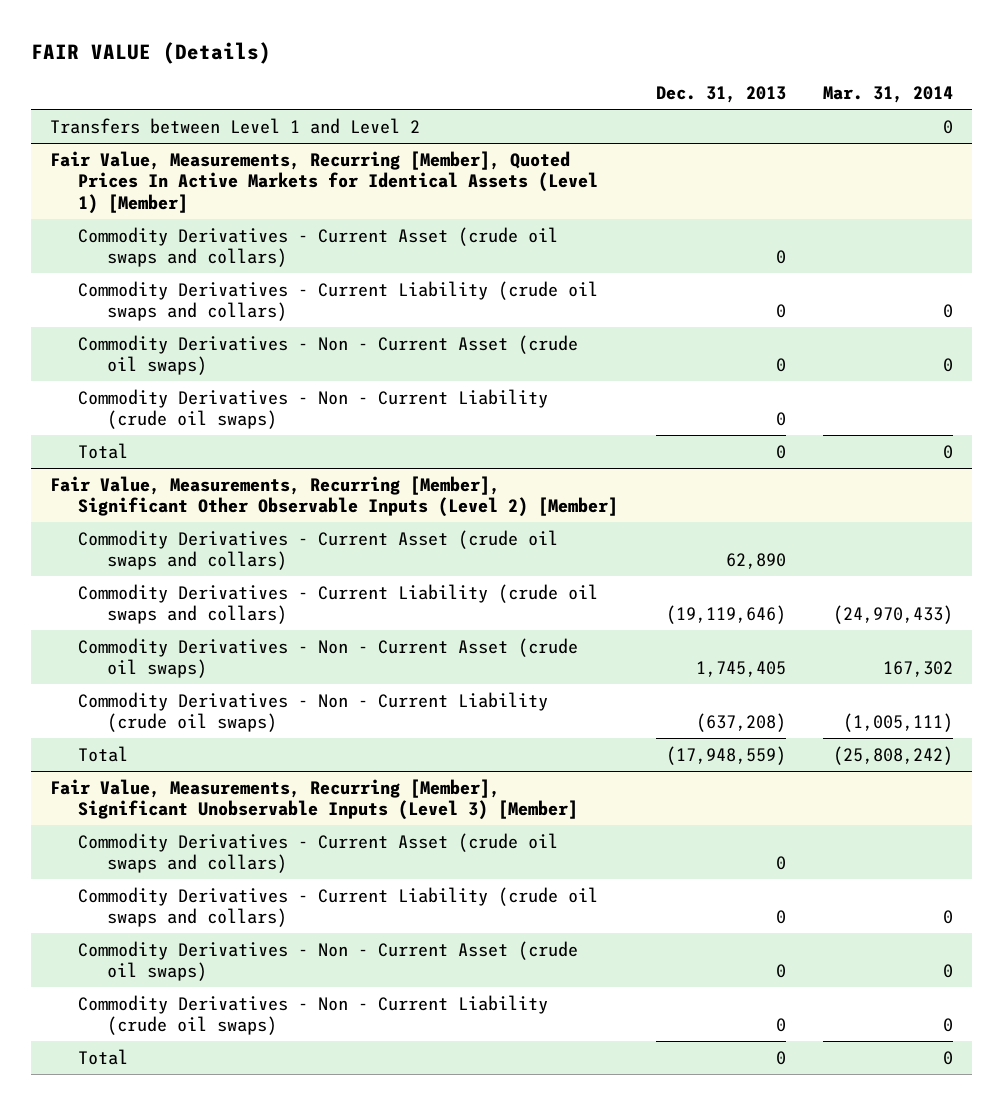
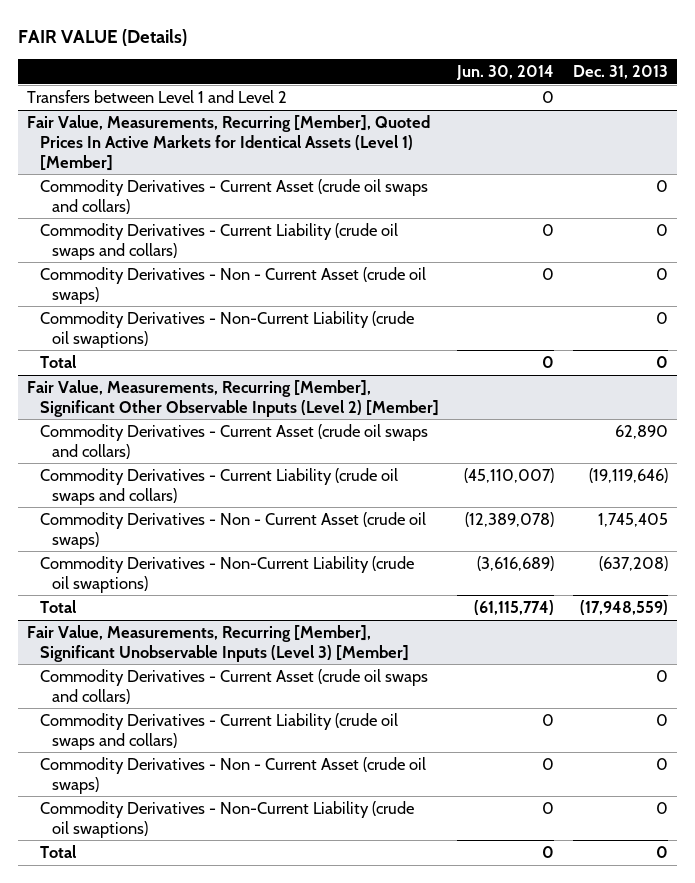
[823,86,954,104] Mar. 31, 2014 -> none
none -> [456,65,555,81] Jun. 30, 2014
[78,388,549,430] Commodity Derivatives - Non - Current Liability (crude oil swaps) -> [39,310,414,348] Commodity Derivatives - Non-Current Liability (crude oil swaptions)
[78,691,549,733] Commodity Derivatives - Non - Current Liability (crude oil swaps) -> [39,555,414,593] Commodity Derivatives - Non-Current Liability (crude oil swaptions)
[78,994,549,1036] Commodity Derivatives - Non - Current Liability (crude oil swaps) -> [39,800,414,838] Commodity Derivatives - Non-Current Liability (crude oil swaptions)

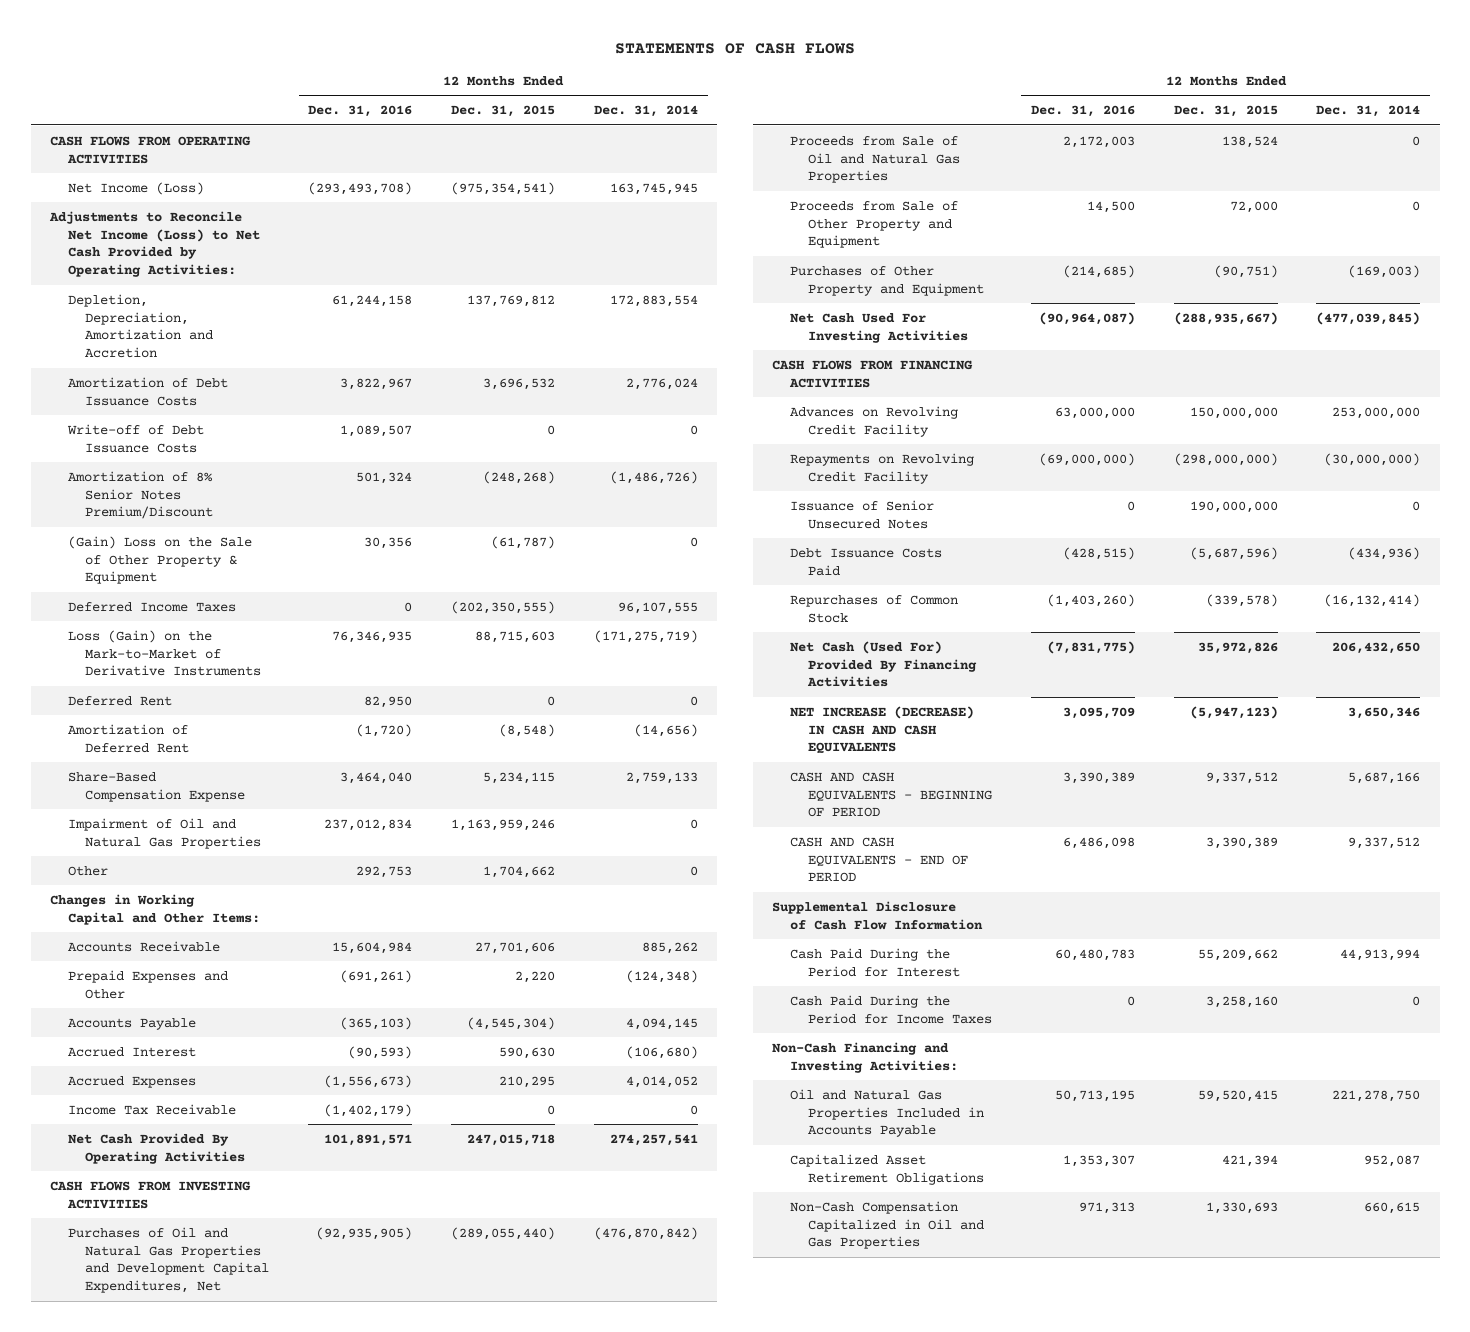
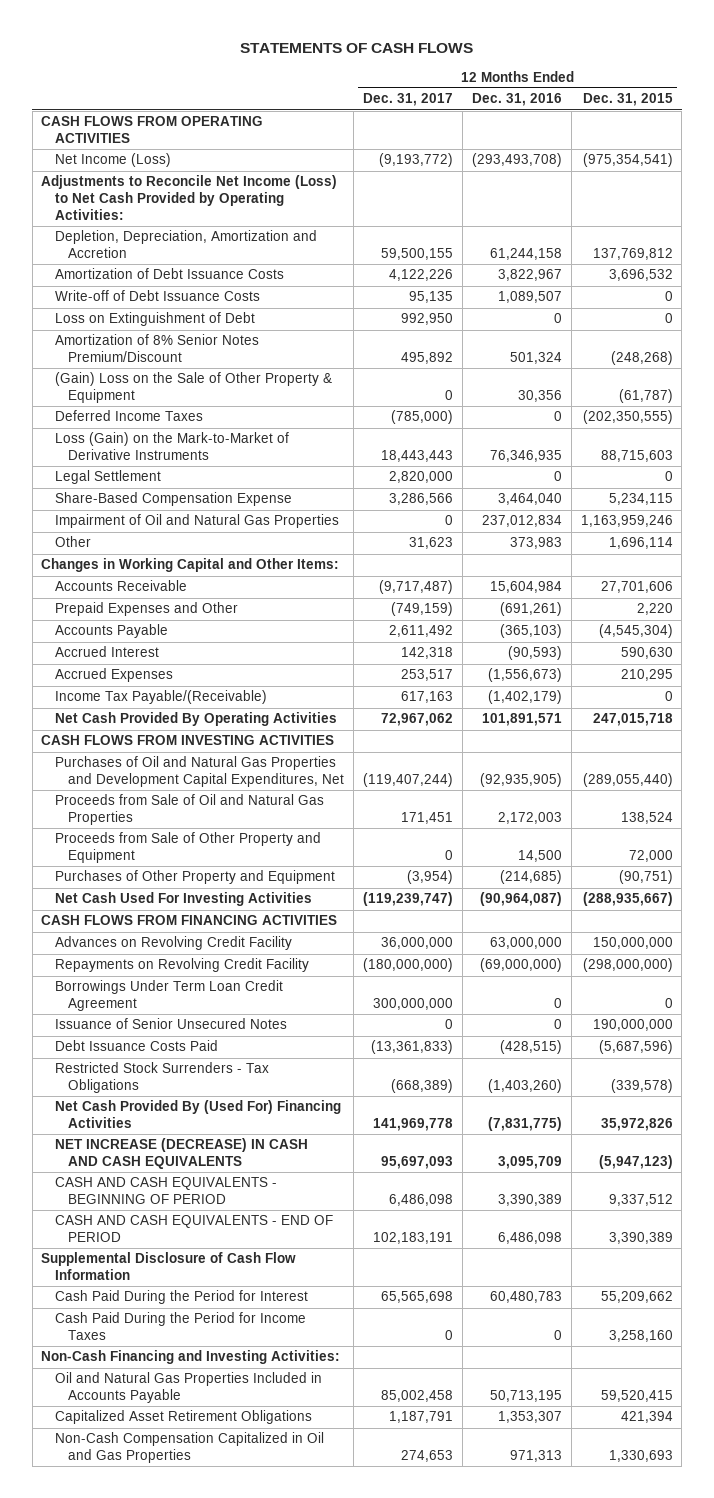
[594,105,699,118] Dec. 31, 2014 -> none
none -> [362,93,453,107] Dec. 31, 2017
none -> [54,312,255,327] Loss on Extinguishment of Debt
[67,695,172,706] Deferred Rent -> none
[67,723,190,753] Amortization of Deferred Rent -> none
none -> [54,470,161,485] Legal Settlement
[356,865,413,878] 292,753 -> [509,537,562,550] 373,983
[483,865,556,878] 1,704,662 -> [608,537,673,550] 1,696,114
[67,1103,236,1115] Income Tax Receivable -> [54,690,267,705] Income Tax Payable/(Receivable)
none -> [54,980,283,1012] Borrowings Under Term Loan Credit Agreement
[790,594,959,623] Repurchases of Common Stock -> [54,1062,269,1094] Restricted Stock Surrenders - Tax Obligations
[790,640,977,688] Net Cash (Used For) Provided By Financing Activities -> [54,1100,341,1129] Net Cash Provided By (Used For) Financing Activities

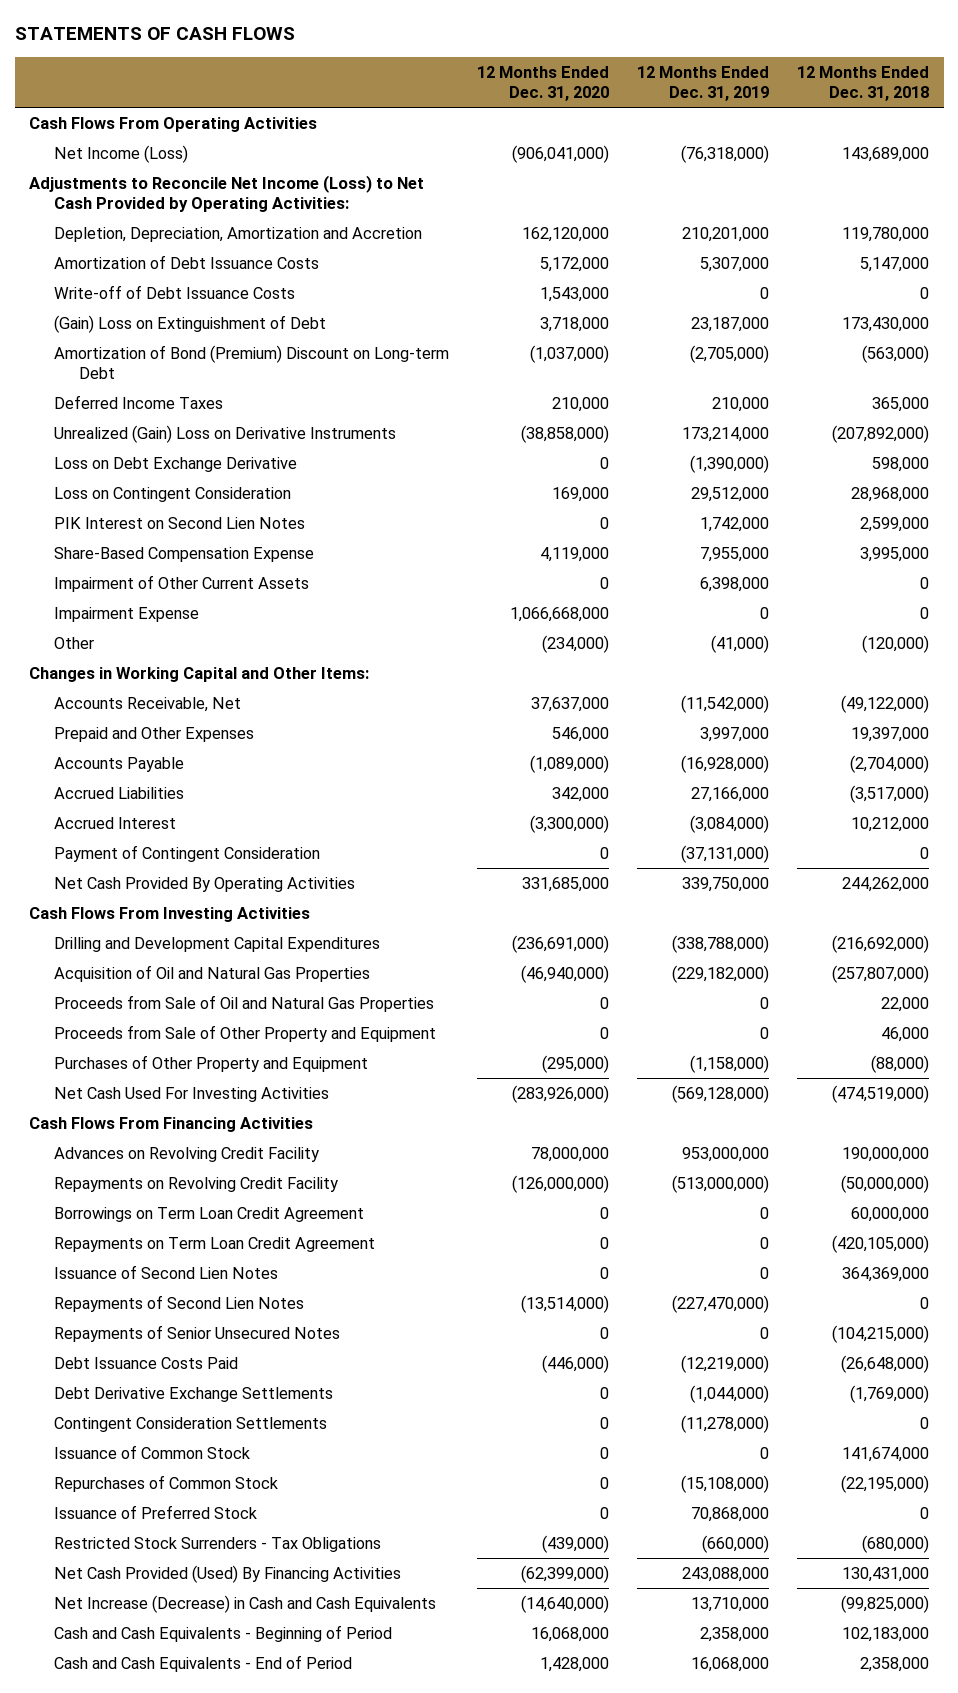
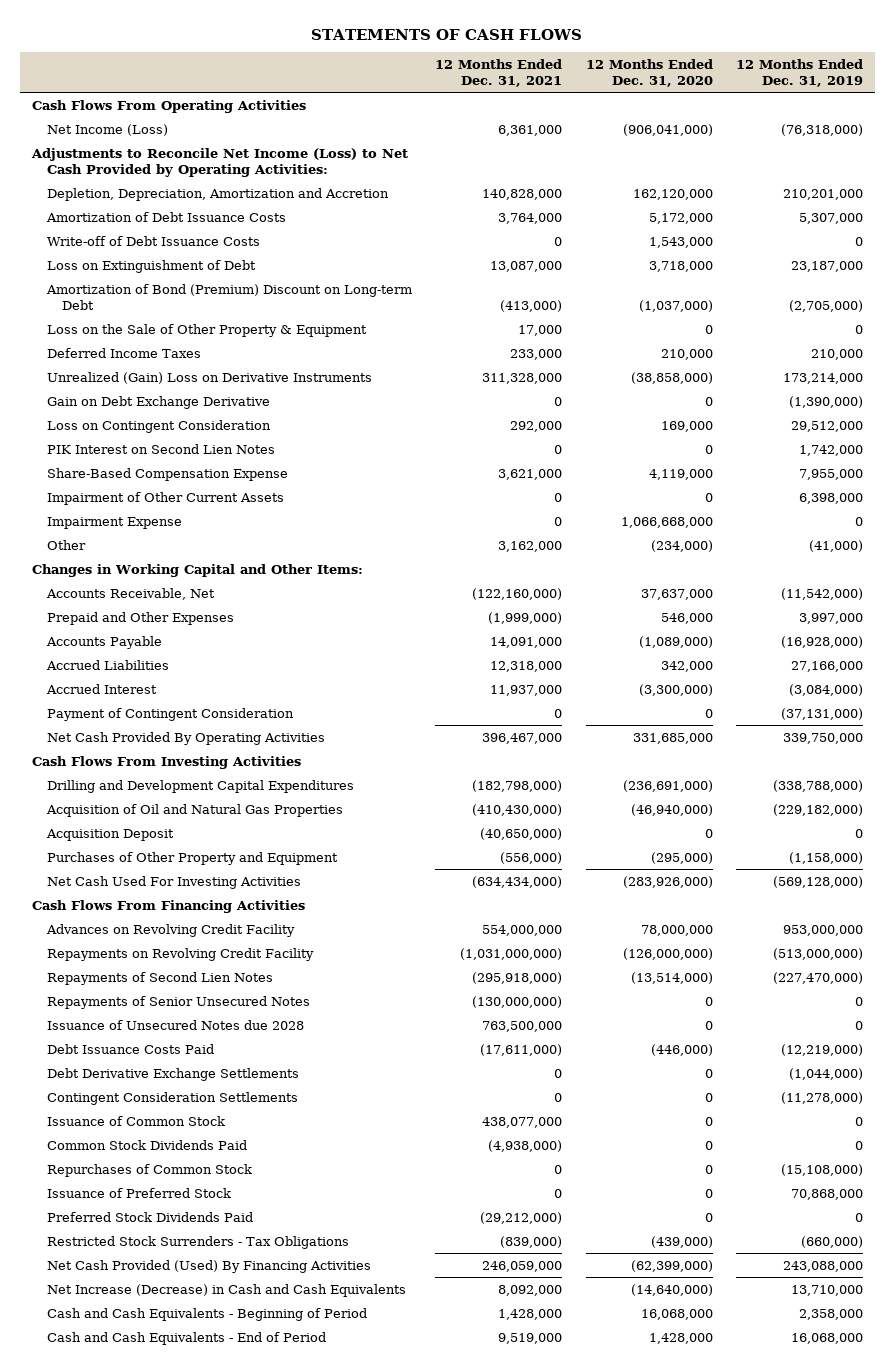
[797,65,930,102] 12 Months Ended Dec. 31, 2018 -> none
none -> [435,58,563,88] 12 Months Ended Dec. 31, 2021
[53,314,326,333] (Gain) Loss on Extinguishment of Debt -> [46,259,256,273] Loss on Extinguishment of Debt
none -> [46,323,367,337] Loss on the Sale of Other Property & Equipment
[53,456,297,472] Loss on Debt Exchange Derivative -> [46,395,270,409] Gain on Debt Exchange Derivative
[53,994,434,1012] Proceeds from Sale of Oil and Natural Gas Properties -> none
[53,1024,436,1042] Proceeds from Sale of Other Property and Equipment -> none
none -> [45,828,174,841] Acquisition Deposit
[53,1206,364,1222] Borrowings on Term Loan Credit Agreement -> none
[53,1236,375,1252] Repayments on Term Loan Credit Agreement -> none
[53,1264,278,1279] Issuance of Second Lien Notes -> none
none -> [46,1019,304,1030] Issuance of Unsecured Notes due 2028
none -> [46,1139,247,1150] Common Stock Dividends Paid
none -> [46,1211,253,1222] Preferred Stock Dividends Paid

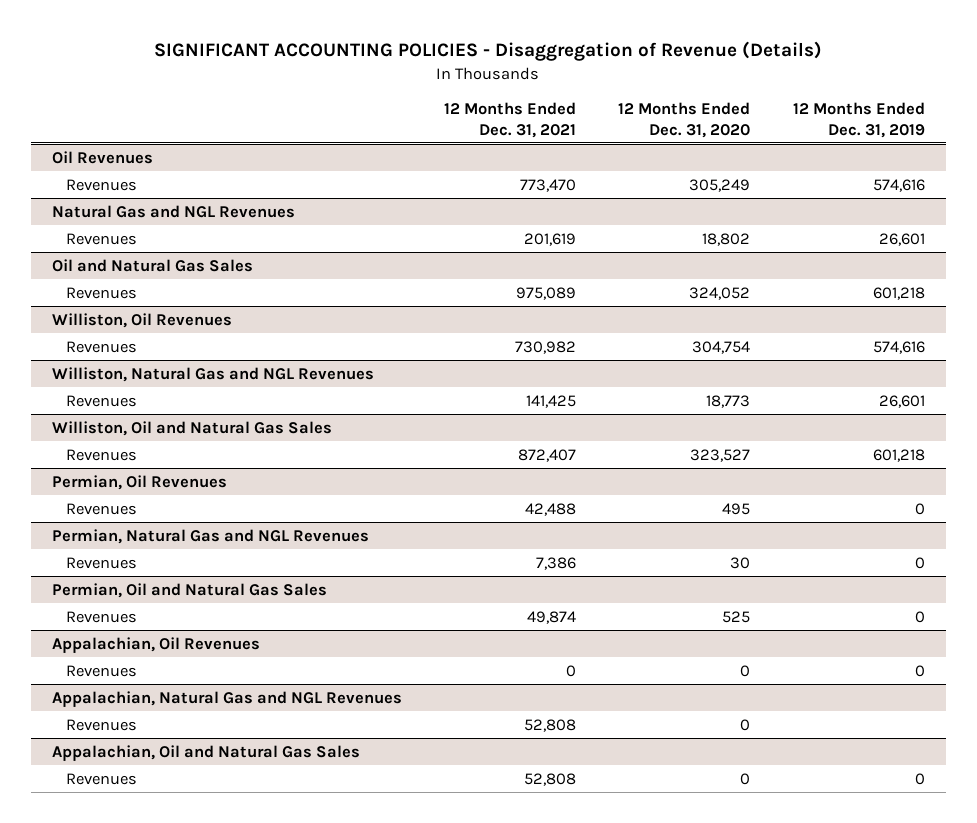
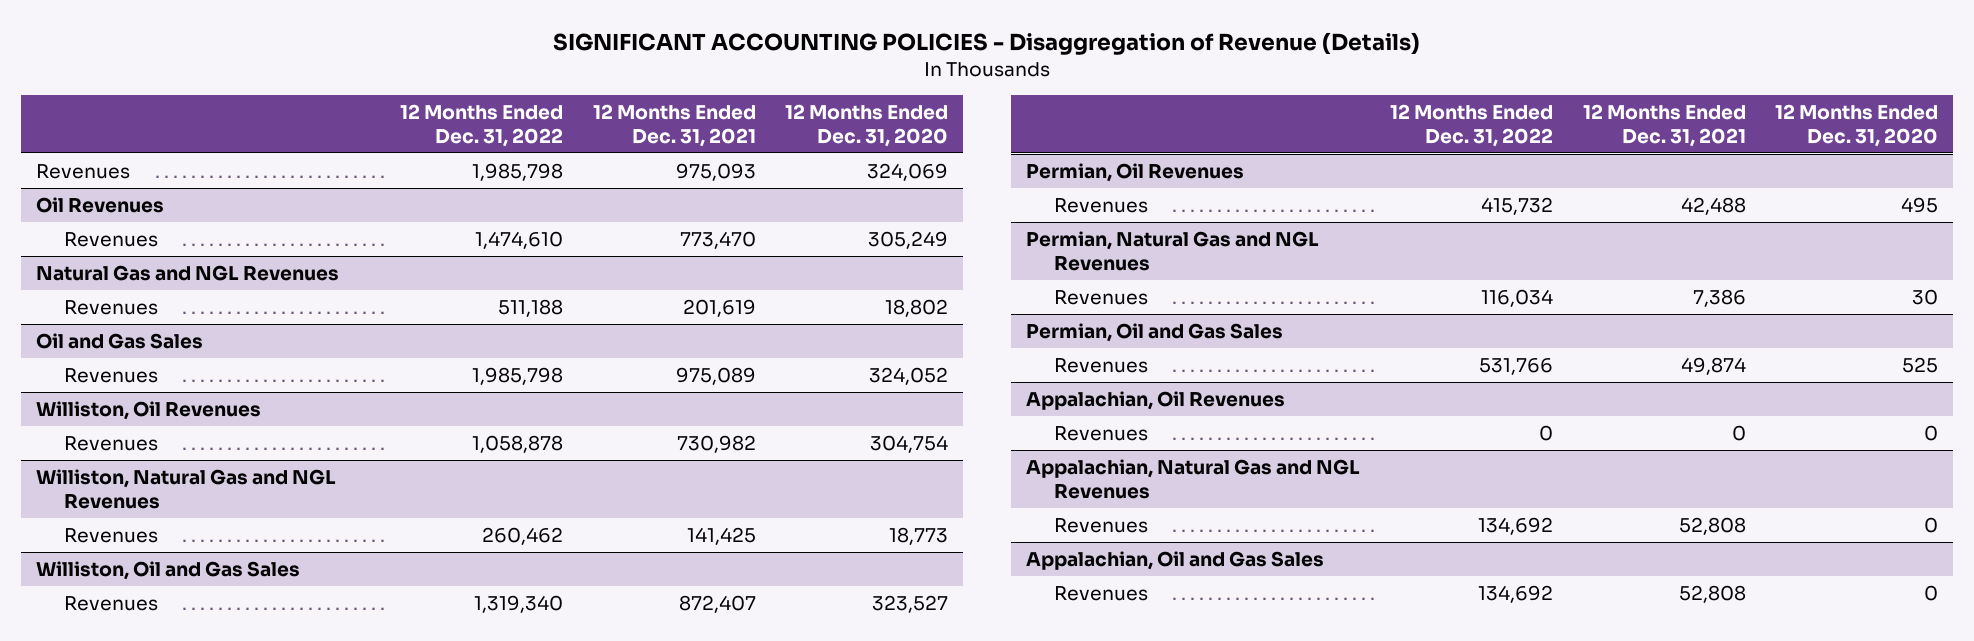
[792,101,925,138] 12 Months Ended Dec. 31, 2019 -> none
none -> [399,103,563,147] 12 Months Ended Dec. 31, 2022
none -> [35,163,130,179] Revenues
[52,258,254,272] Oil and Natural Gas Sales -> [35,332,203,349] Oil and Gas Sales
[52,420,333,436] Williston, Oil and Natural Gas Sales -> [35,560,300,580] Williston, Oil and Gas Sales
[52,582,328,598] Permian, Oil and Natural Gas Sales -> [1025,322,1283,342] Permian, Oil and Gas Sales
[52,744,361,761] Appalachian, Oil and Natural Gas Sales -> [1025,550,1324,570] Appalachian, Oil and Gas Sales

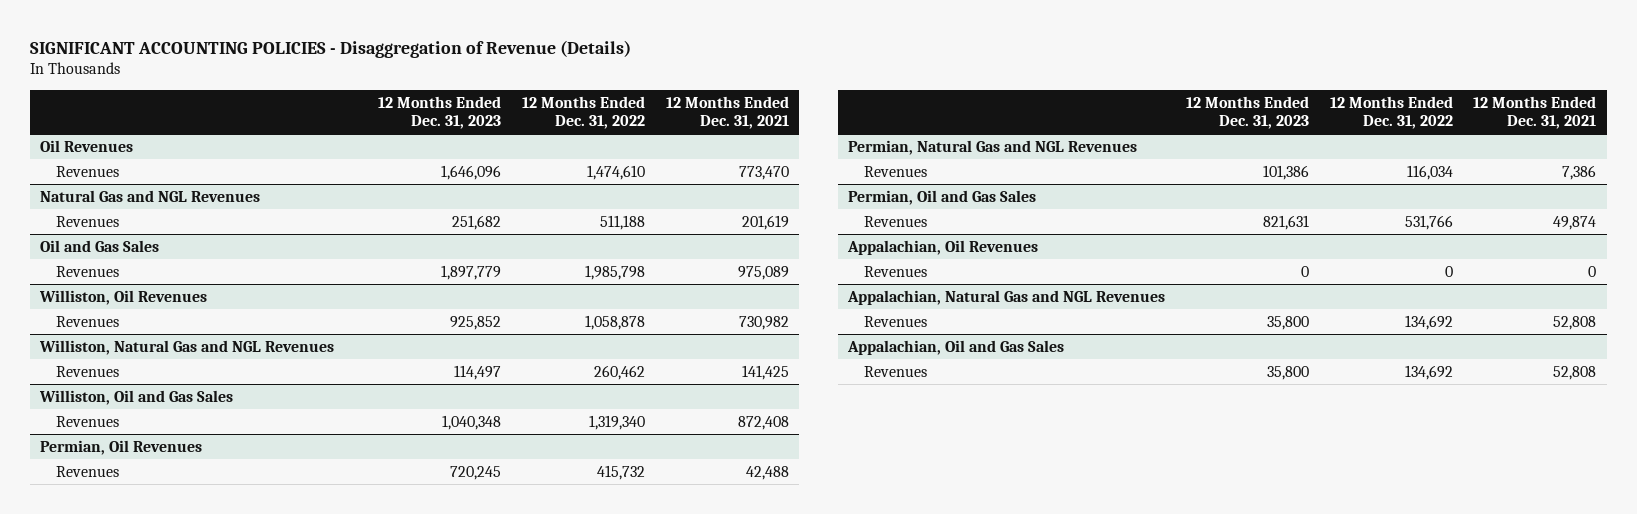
[785,103,949,147] 12 Months Ended Dec. 31, 2020 -> none
none -> [378,95,502,129] 12 Months Ended Dec. 31, 2023
[35,163,130,179] Revenues -> none
[678,594,756,613] 872,407 -> [737,415,789,430] 872,408

